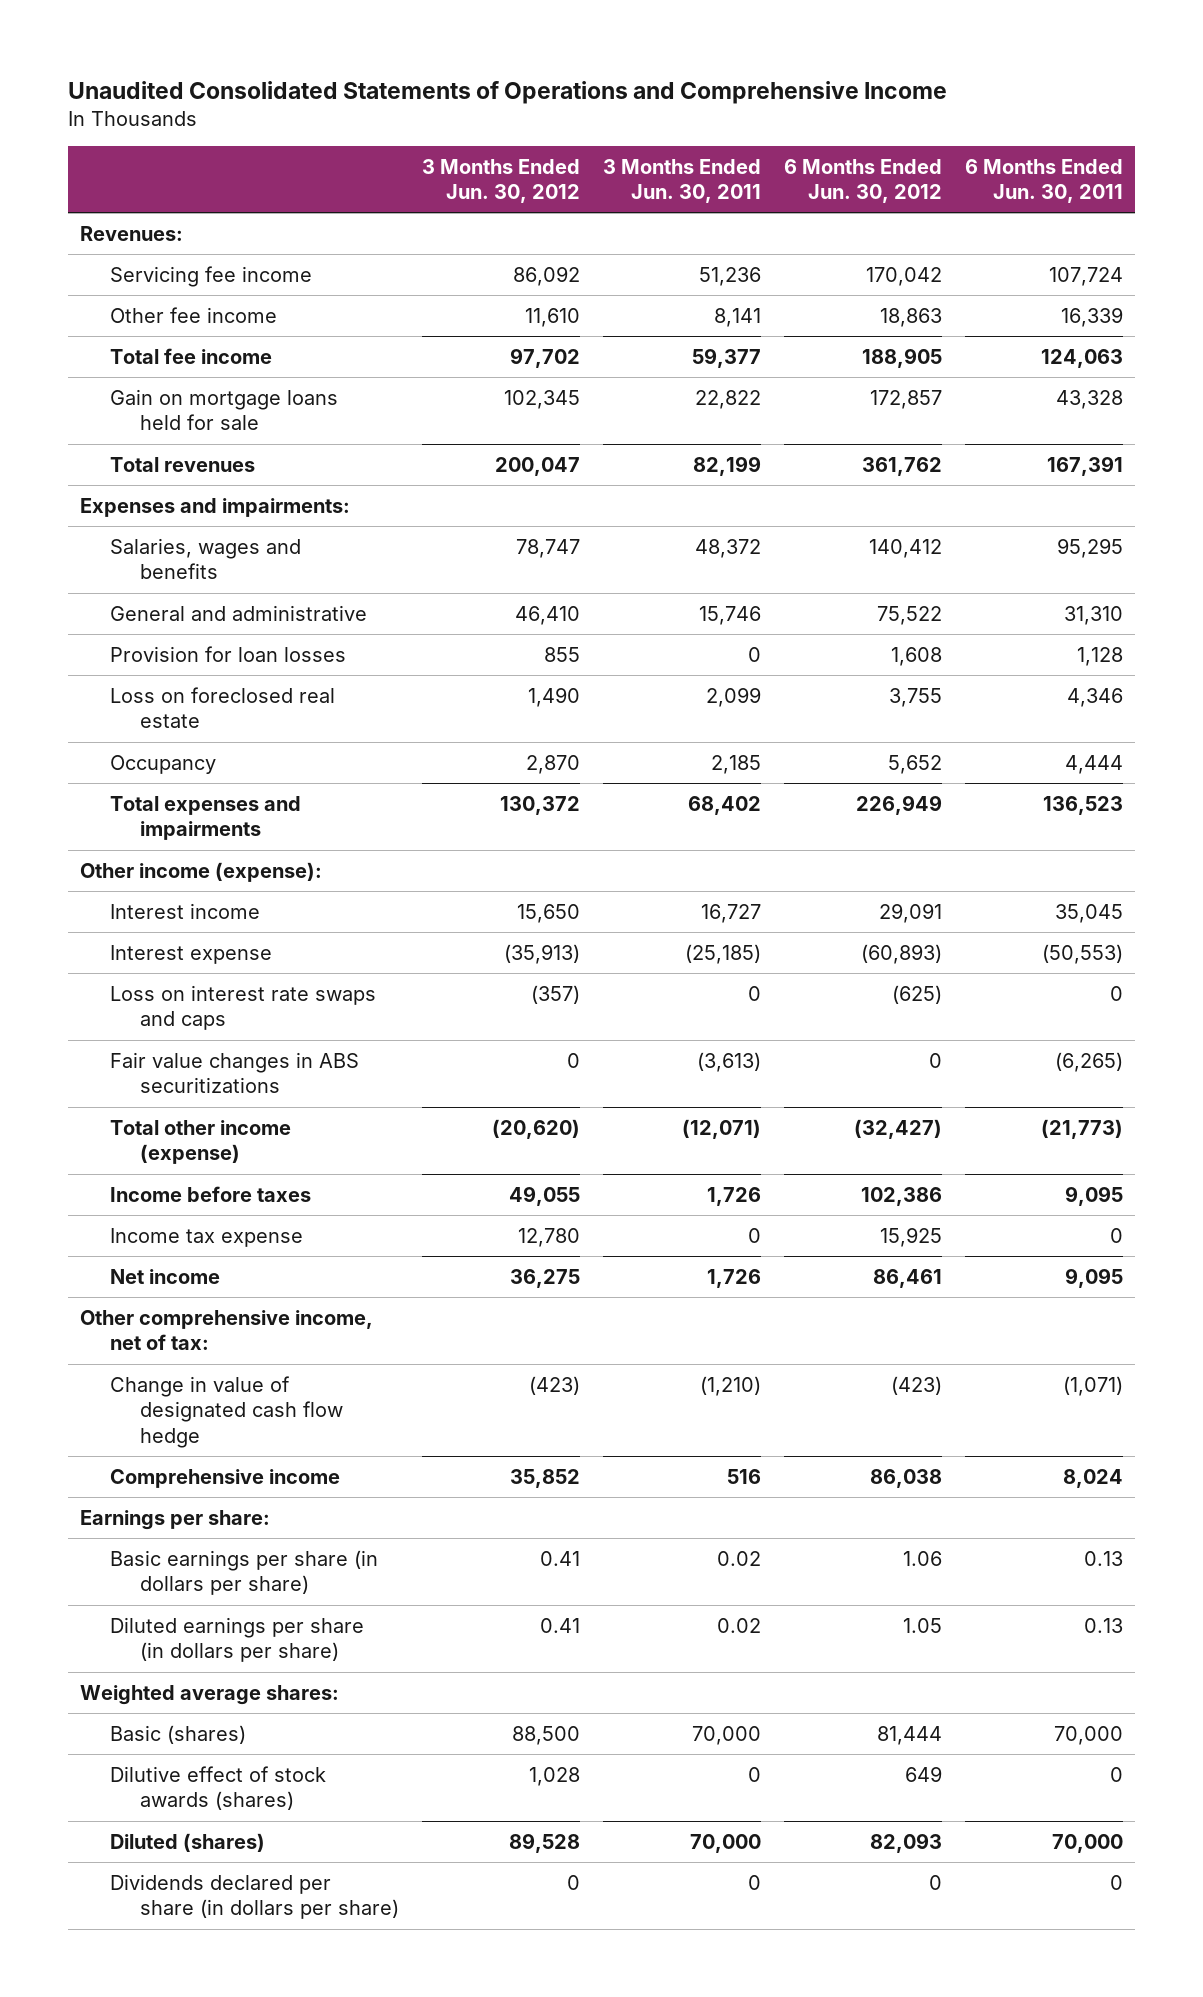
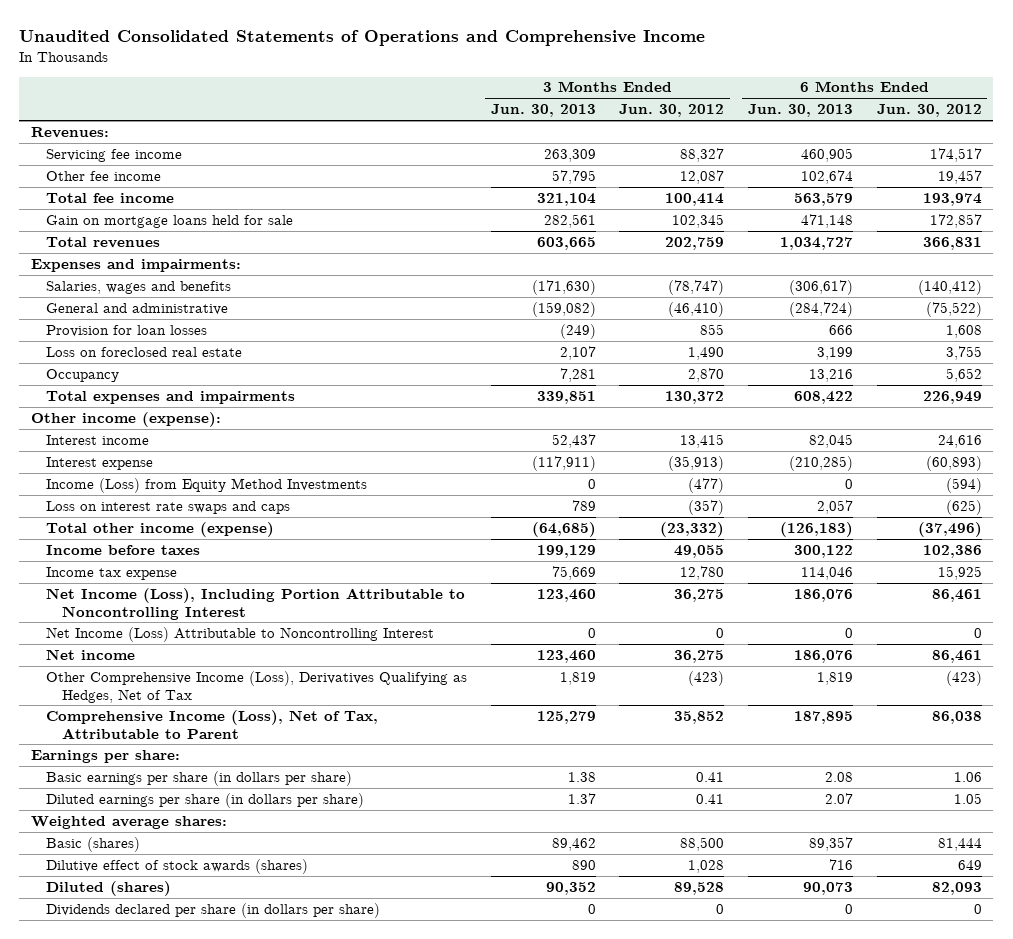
[602,158,761,204] 3 Months Ended Jun. 30, 2011 -> none
[965,158,1124,204] 6 Months Ended Jun. 30, 2011 -> none
none -> [490,104,596,118] Jun. 30, 2013
none -> [748,104,854,118] Jun. 30, 2013
[512,265,580,286] 86,092 -> [680,147,725,162] 88,327
[866,266,943,286] 170,042 -> [929,147,982,162] 174,517
[524,307,580,327] 11,610 -> [680,169,725,184] 12,087
[880,307,943,327] 18,863 -> [937,169,982,184] 19,457
[509,347,580,368] 97,702 -> [665,192,725,206] 100,414
[862,347,943,368] 188,905 -> [922,192,982,206] 193,974
[494,456,580,476] 200,047 -> [665,236,725,250] 202,759
[862,456,943,476] 361,762 -> [922,236,982,250] 366,831
[515,538,580,558] 78,747 -> [668,279,725,295] (78,747)
[869,538,943,558] 140,412 -> [917,279,982,295] (140,412)
[514,605,580,625] 46,410 -> [668,301,725,317] (46,410)
[877,605,943,625] 75,522 -> [925,301,982,317] (75,522)
[516,903,580,923] 15,650 -> [680,433,725,448] 13,415
[879,902,943,923] 29,091 -> [937,434,982,448] 24,616
none -> [46,477,368,493] Income (Loss) from Equity Method Investments
[109,1051,359,1094] Fair value changes in ABS securitizations -> none
[491,1118,580,1139] (20,620) -> [660,521,725,537] (23,332)
[854,1118,943,1139] (32,427) -> [917,521,982,537] (37,496)
none -> [46,587,466,620] Net Income (Loss), Including Portion Attributable to Noncontrolling Interest
none -> [46,626,435,642] Net Income (Loss) Attributable to Noncontrolling Interest
[79,1309,373,1351] Other comprehensive income, net of tax: -> none
[109,1375,343,1448] Change in value of designated cash flow hedge -> [46,670,468,703] Other Comprehensive Income (Loss), Derivatives Qualifying as Hedges, Net of Tax
[109,1468,340,1488] Comprehensive income -> [46,709,379,739] Comprehensive Income (Loss), Net of Tax, Attributable to Parent

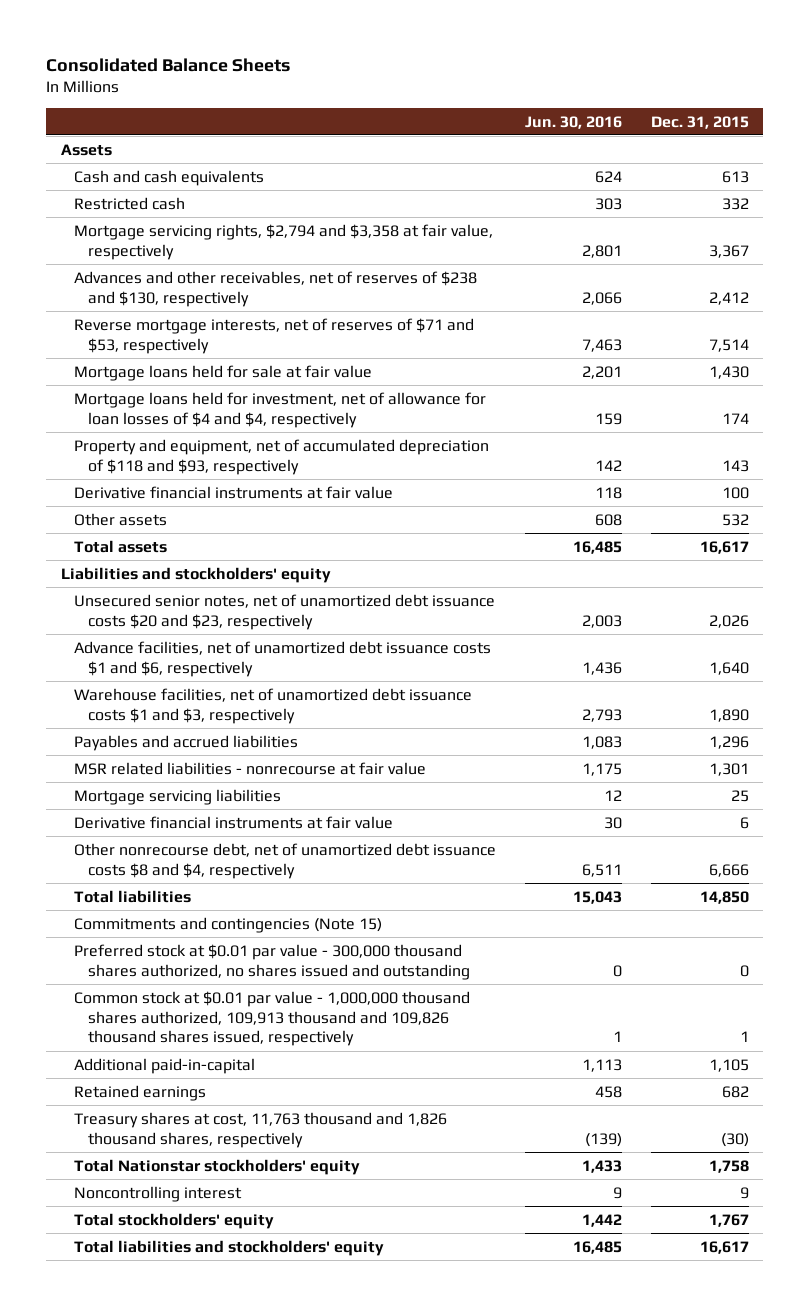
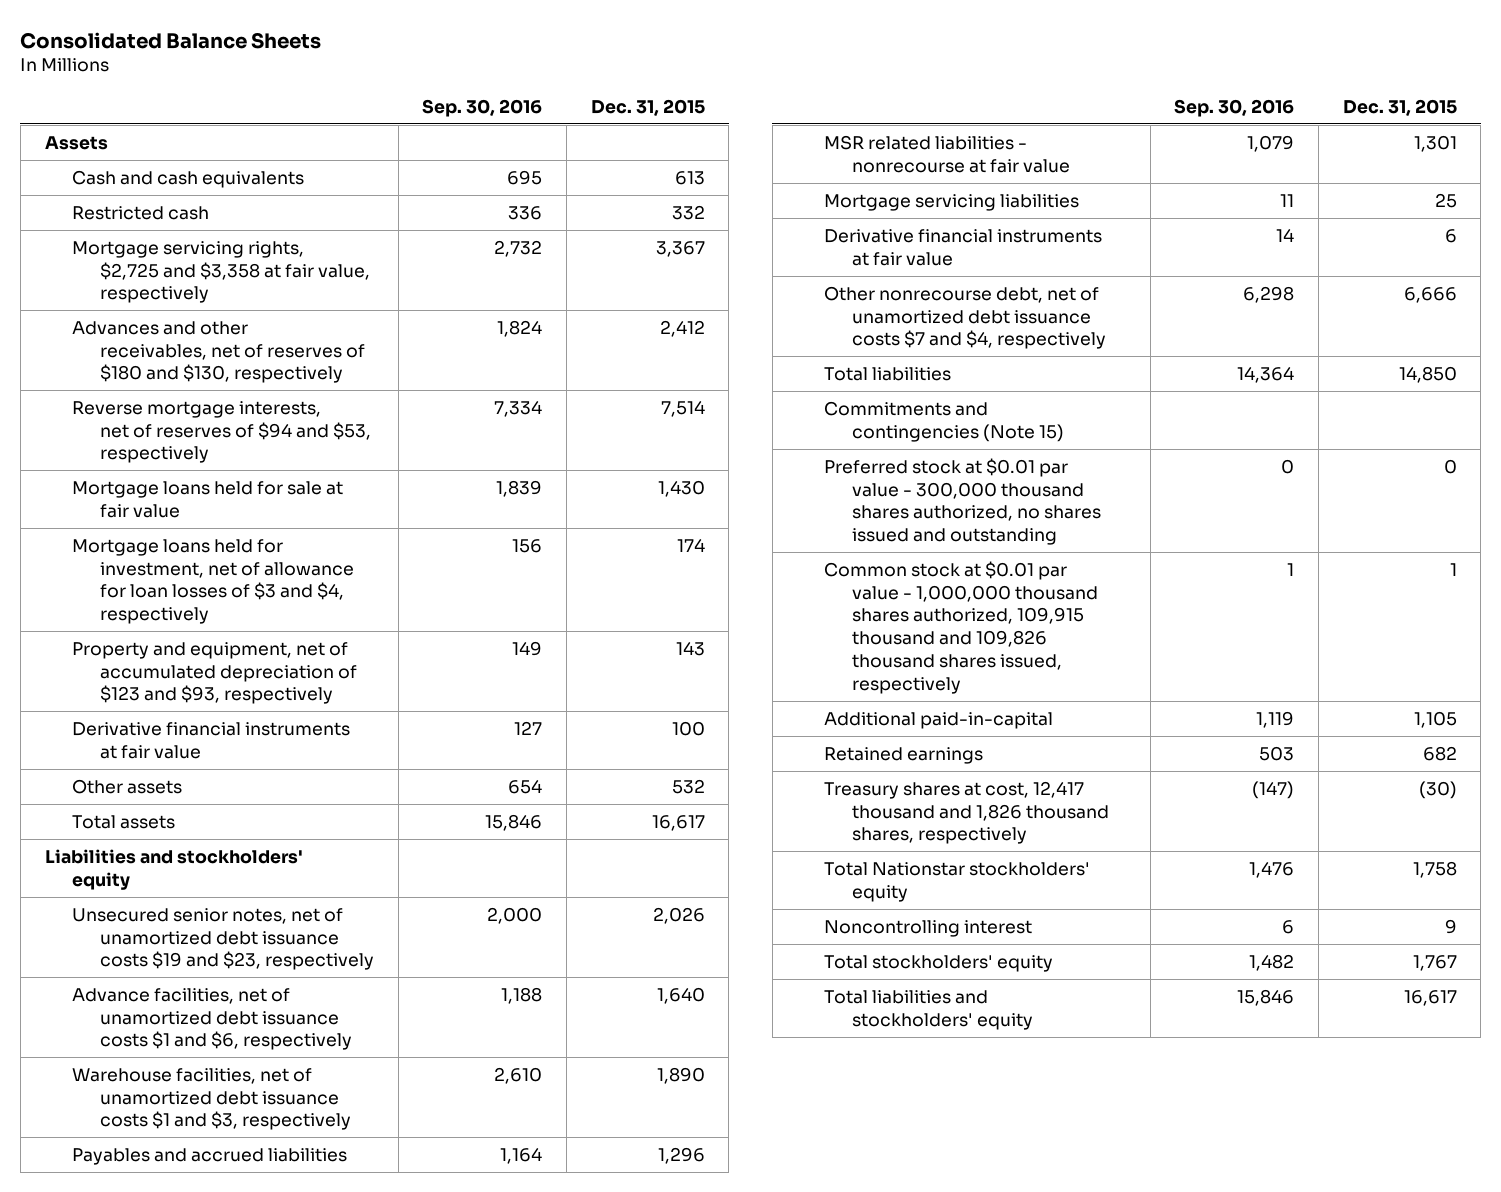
[524,115,622,129] Jun. 30, 2016 -> none
none -> [422,98,543,117] Sep. 30, 2016
[74,223,494,260] Mortgage servicing rights, $2,794 and $3,358 at fair value, respectively -> [72,240,371,304] Mortgage servicing rights, $2,725 and $3,358 at fair value, respectively
[74,270,478,307] Advances and other receivables, net of reserves of $238 and $130, respectively -> [72,320,366,384] Advances and other receivables, net of reserves of $180 and $130, respectively
[74,317,475,354] Reverse mortgage interests, net of reserves of $71 and $53, respectively -> [72,400,372,464] Reverse mortgage interests, net of reserves of $94 and $53, respectively
[74,391,487,428] Mortgage loans held for investment, net of allowance for loan losses of $4 and $4, respectively -> [72,538,355,625] Mortgage loans held for investment, net of allowance for loan losses of $3 and $4, respectively
[74,438,490,475] Property and equipment, net of accumulated depreciation of $118 and $93, respectively -> [72,641,358,705] Property and equipment, net of accumulated depreciation of $123 and $93, respectively
[74,593,496,630] Unsecured senior notes, net of unamortized debt issuance costs $20 and $23, respectively -> [72,907,375,971] Unsecured senior notes, net of unamortized debt issuance costs $19 and $23, respectively
[74,842,497,879] Other nonrecourse debt, net of unamortized debt issuance costs $8 and $4, respectively -> [824,285,1107,350] Other nonrecourse debt, net of unamortized debt issuance costs $7 and $4, respectively
[74,990,471,1047] Common stock at $0.01 par value - 1,000,000 thousand shares authorized, 109,913 thousand and 109,826 thousand shares issued, respectively -> [824,560,1099,694] Common stock at $0.01 par value - 1,000,000 thousand shares authorized, 109,915 thousand and 109,826 thousand shares issued, respectively
[74,1111,448,1148] Treasury shares at cost, 11,763 thousand and 1,826 thousand shares, respectively -> [824,780,1110,845] Treasury shares at cost, 12,417 thousand and 1,826 thousand shares, respectively

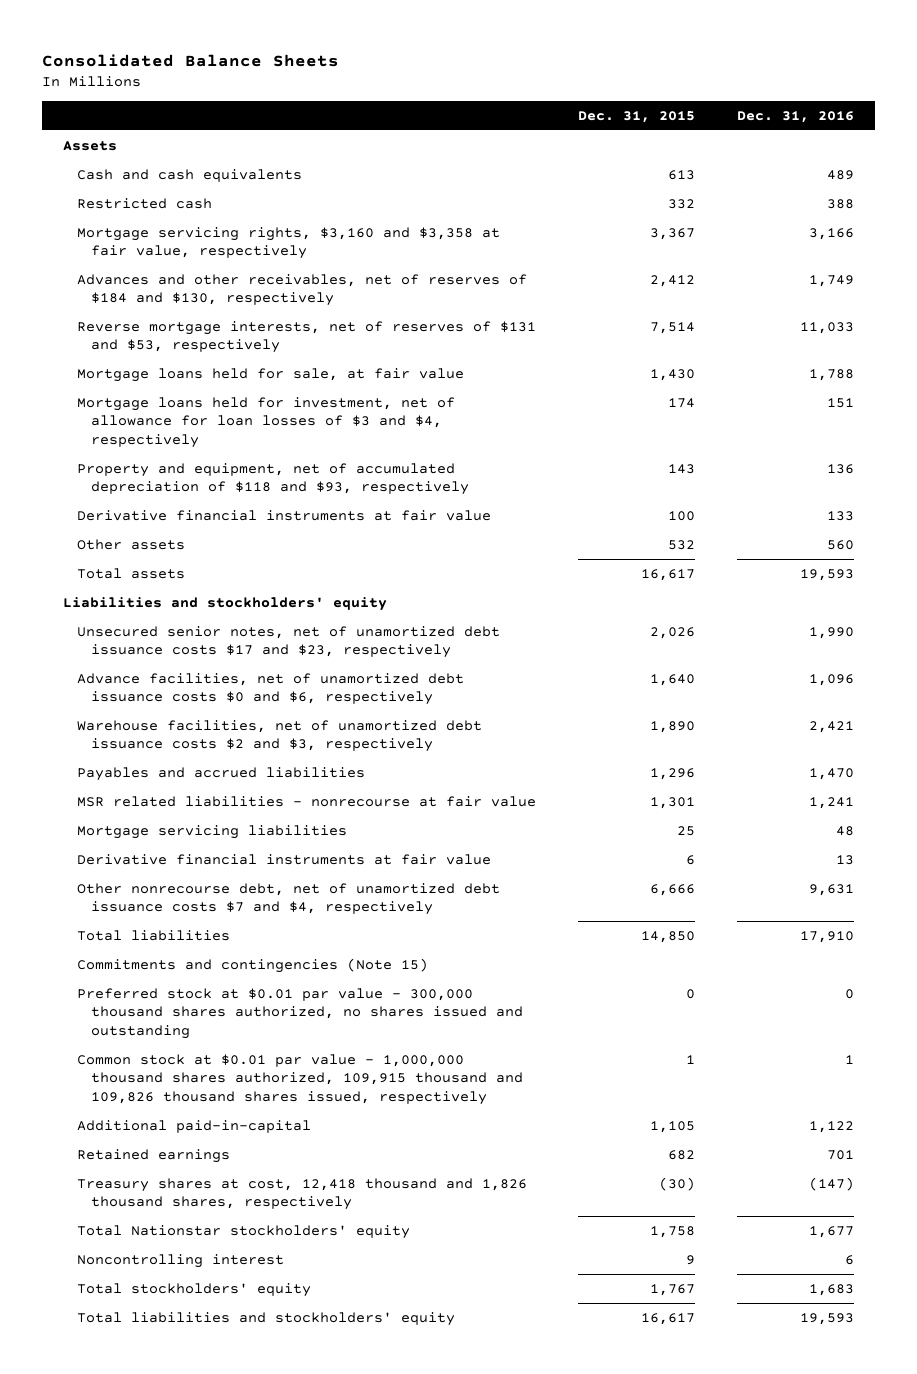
[422,98,543,117] Sep. 30, 2016 -> none
none -> [737,111,855,124] Dec. 31, 2016
[72,240,371,304] Mortgage servicing rights, $2,725 and $3,358 at fair value, respectively -> [77,226,501,260] Mortgage servicing rights, $3,160 and $3,358 at fair value, respectively
[72,320,366,384] Advances and other receivables, net of reserves of $180 and $130, respectively -> [77,273,528,307] Advances and other receivables, net of reserves of $184 and $130, respectively
[72,400,372,464] Reverse mortgage interests, net of reserves of $94 and $53, respectively -> [77,320,537,354] Reverse mortgage interests, net of reserves of $131 and $53, respectively
[72,480,344,518] Mortgage loans held for sale at fair value -> [77,367,465,382] Mortgage loans held for sale, at fair value
[72,641,358,705] Property and equipment, net of accumulated depreciation of $123 and $93, respectively -> [77,462,470,496] Property and equipment, net of accumulated depreciation of $118 and $93, respectively
[72,907,375,971] Unsecured senior notes, net of unamortized debt issuance costs $19 and $23, respectively -> [77,625,501,659] Unsecured senior notes, net of unamortized debt issuance costs $17 and $23, respectively
[72,987,353,1051] Advance facilities, net of unamortized debt issuance costs $1 and $6, respectively -> [77,672,465,706] Advance facilities, net of unamortized debt issuance costs $0 and $6, respectively
[72,1067,352,1131] Warehouse facilities, net of unamortized debt issuance costs $1 and $3, respectively -> [77,719,483,753] Warehouse facilities, net of unamortized debt issuance costs $2 and $3, respectively
[824,780,1110,845] Treasury shares at cost, 12,417 thousand and 1,826 thousand shares, respectively -> [77,1177,528,1211] Treasury shares at cost, 12,418 thousand and 1,826 thousand shares, respectively

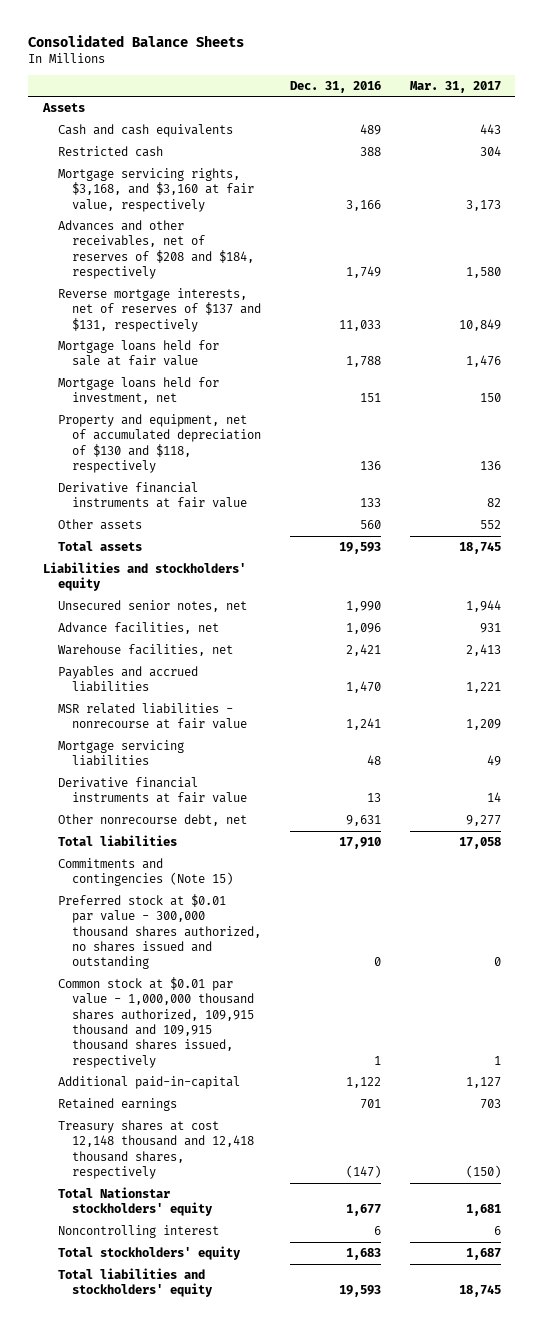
[578,111,696,124] Dec. 31, 2015 -> none
none -> [410,80,502,93] Mar. 31, 2017
[77,226,501,260] Mortgage servicing rights, $3,160 and $3,358 at fair value, respectively -> [57,167,255,212] Mortgage servicing rights, $3,168, and $3,160 at fair value, respectively
[77,273,528,307] Advances and other receivables, net of reserves of $184 and $130, respectively -> [57,219,255,280] Advances and other receivables, net of reserves of $208 and $184, respectively
[77,320,537,354] Reverse mortgage interests, net of reserves of $131 and $53, respectively -> [57,287,262,332] Reverse mortgage interests, net of reserves of $137 and $131, respectively
[77,367,465,382] Mortgage loans held for sale, at fair value -> [57,339,219,367] Mortgage loans held for sale at fair value
[77,396,456,449] Mortgage loans held for investment, net of allowance for loan losses of $3 and $4, respectively -> [57,376,219,405] Mortgage loans held for investment, net
[77,462,470,496] Property and equipment, net of accumulated depreciation of $118 and $93, respectively -> [57,413,262,474] Property and equipment, net of accumulated depreciation of $130 and $118, respectively
[77,625,501,659] Unsecured senior notes, net of unamortized debt issuance costs $17 and $23, respectively -> [57,599,247,612] Unsecured senior notes, net
[77,672,465,706] Advance facilities, net of unamortized debt issuance costs $0 and $6, respectively -> [57,621,219,634] Advance facilities, net
[77,719,483,753] Warehouse facilities, net of unamortized debt issuance costs $2 and $3, respectively -> [57,643,233,656] Warehouse facilities, net
[77,882,501,916] Other nonrecourse debt, net of unamortized debt issuance costs $7 and $4, respectively -> [57,813,247,826] Other nonrecourse debt, net
[77,1053,524,1106] Common stock at $0.01 par value - 1,000,000 thousand shares authorized, 109,915 thousand and 109,826 thousand shares issued, respectively -> [57,976,255,1068] Common stock at $0.01 par value - 1,000,000 thousand shares authorized, 109,915 thousand and 109,915 thousand shares issued, respectively
[77,1177,528,1211] Treasury shares at cost, 12,418 thousand and 1,826 thousand shares, respectively -> [57,1119,255,1180] Treasury shares at cost 12,148 thousand and 12,418 thousand shares, respectively

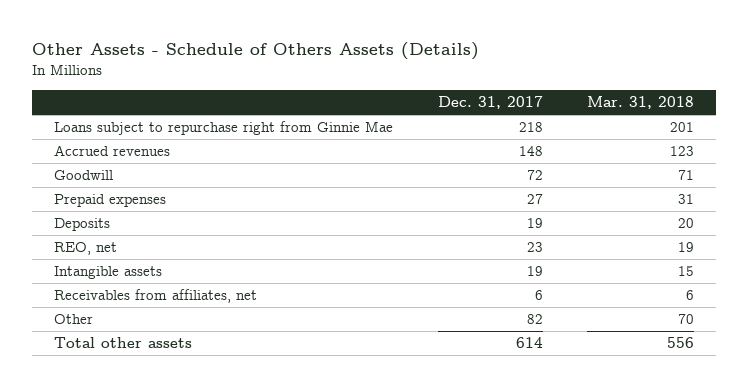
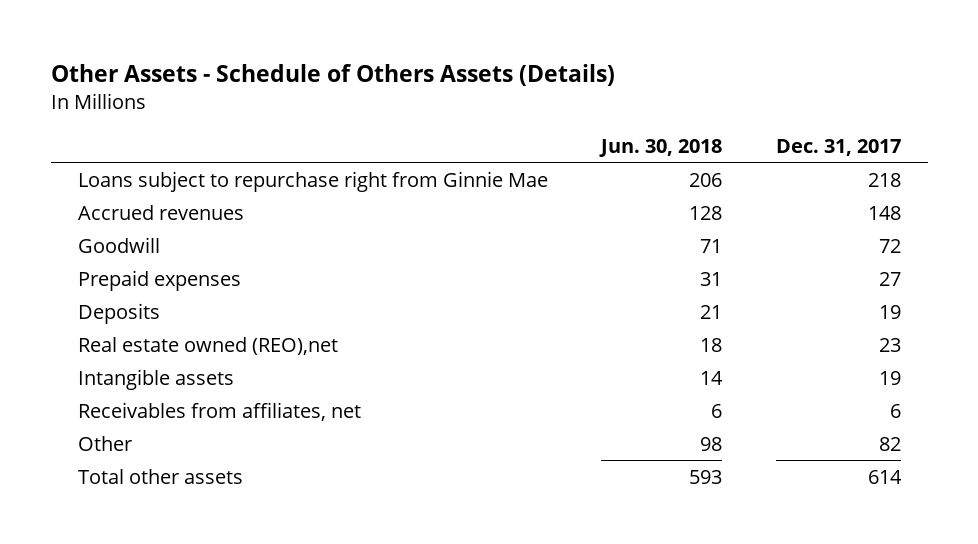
[586,96,694,110] Mar. 31, 2018 -> none
none -> [599,138,723,157] Jun. 30, 2018
[54,242,118,256] REO, net -> [77,336,338,355] Real estate owned (REO),net

